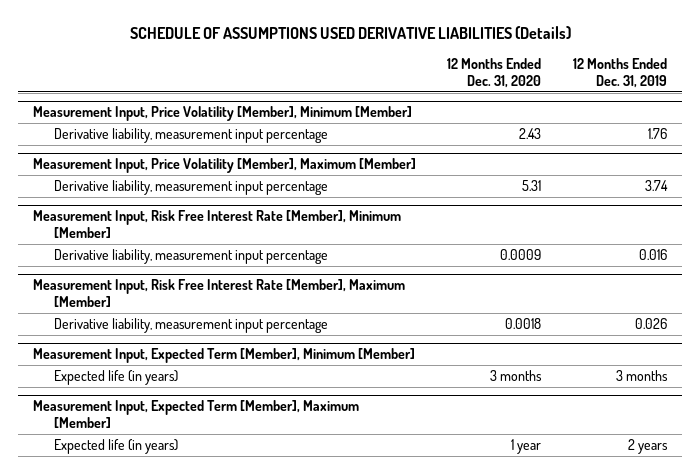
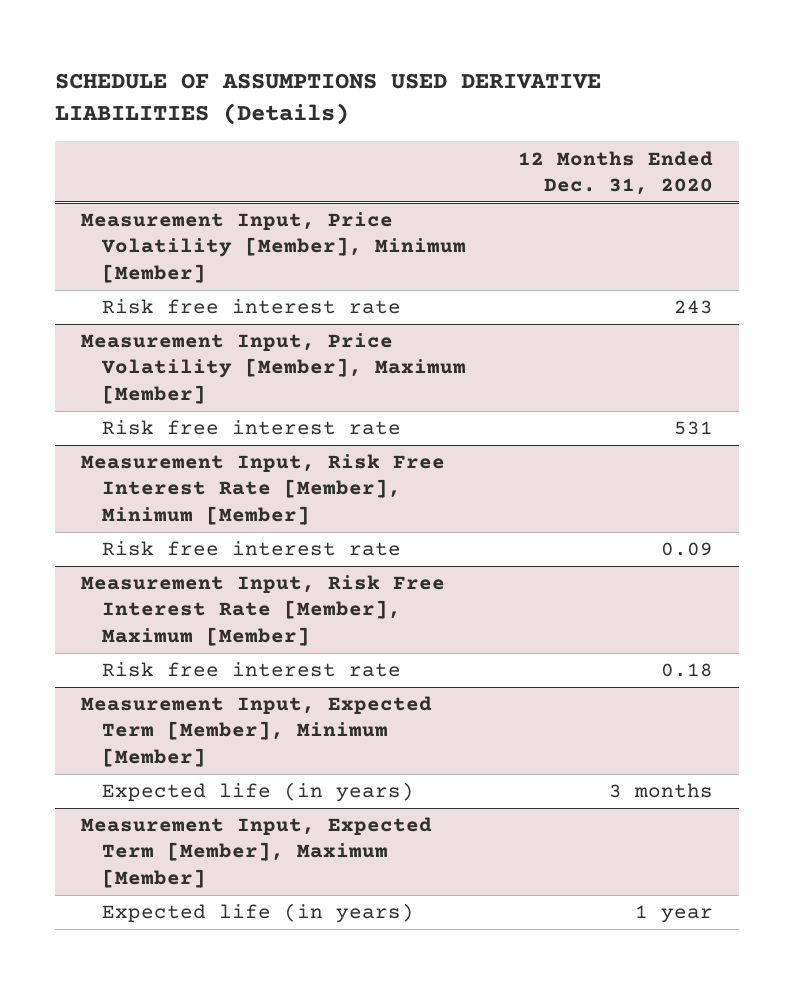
[572,58,667,89] 12 Months Ended Dec. 31, 2019 -> none
[53,127,328,143] Derivative liability, measurement input percentage -> none
none -> [102,299,402,315] Risk free interest rate
[53,179,328,195] Derivative liability, measurement input percentage -> none
none -> [102,420,402,436] Risk free interest rate
[53,248,328,264] Derivative liability, measurement input percentage -> none
none -> [102,541,402,557] Risk free interest rate
[53,317,328,333] Derivative liability, measurement input percentage -> none
none -> [102,662,402,678] Risk free interest rate

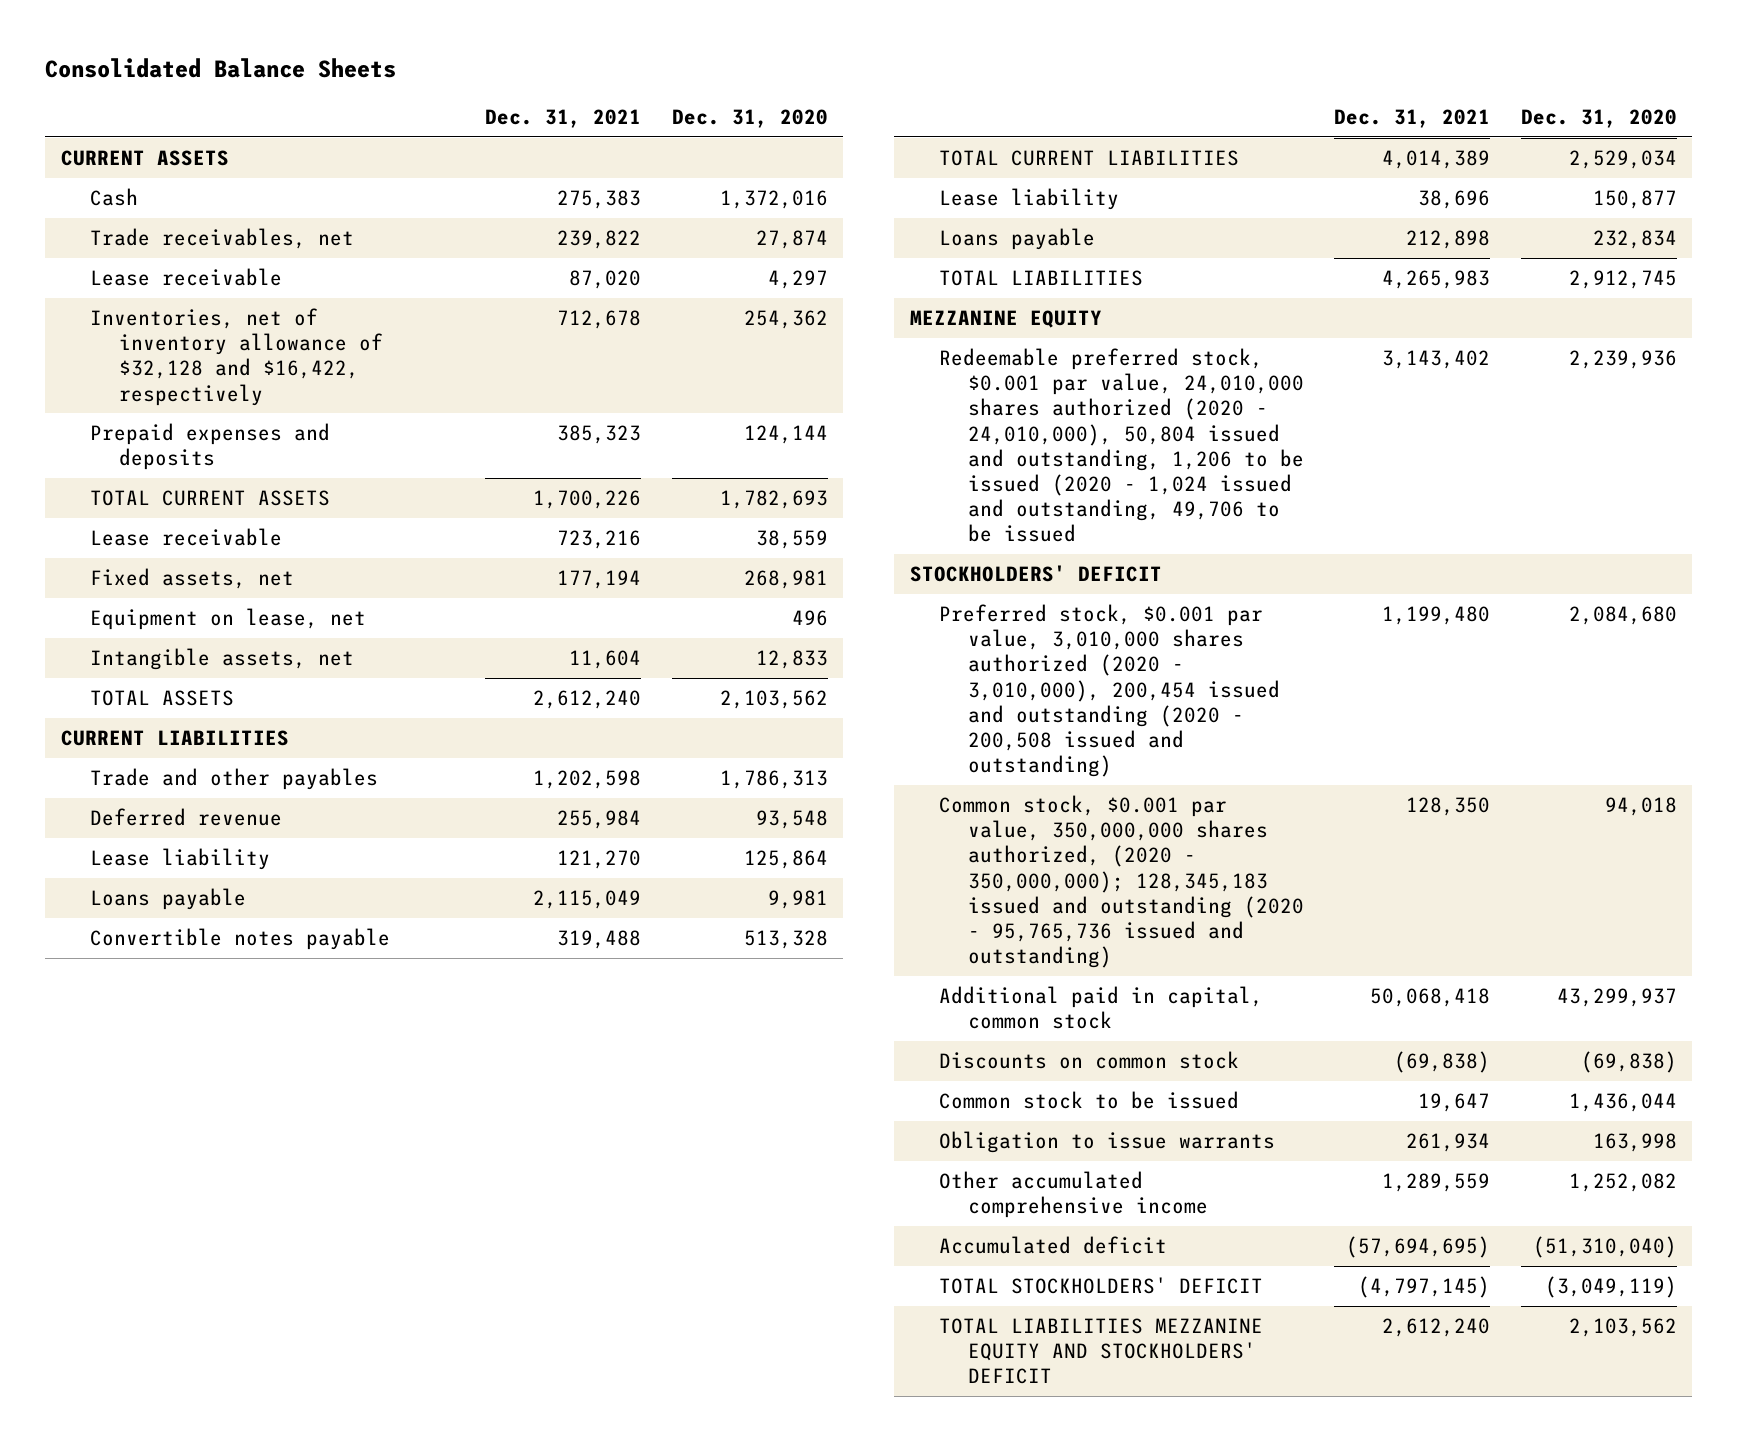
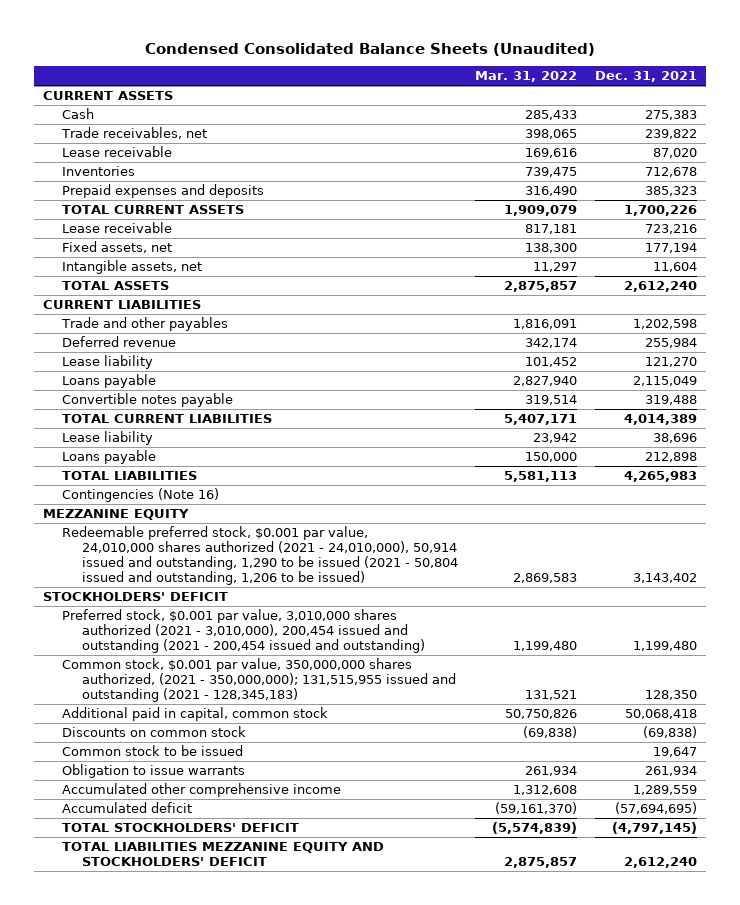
[45,57,397,78] Consolidated Balance Sheets -> [145,42,596,56] Condensed Consolidated Balance Sheets (Unaudited)
[672,109,829,129] Dec. 31, 2020 -> none
none -> [475,71,578,83] Mar. 31, 2022
[89,307,383,406] Inventories, net of inventory allowance of $32,128 and $16,422, respectively -> [62,166,136,177] Inventories
[89,607,366,630] Equipment on lease, net -> none
none -> [62,488,220,503] Contingencies (Note 16)
[938,347,1304,543] Redeemable preferred stock, $0.001 par value, 24,010,000 shares authorized (2020 - 24,010,000), 50,804 issued and outstanding, 1,206 to be issued (2020 - 1,024 issued and outstanding, 49,706 to be issued -> [62,526,458,585] Redeemable preferred stock, $0.001 par value, 24,010,000 shares authorized (2021 - 24,010,000), 50,914 issued and outstanding, 1,290 to be issued (2021 - 50,804 issued and outstanding, 1,206 to be issued)
[938,603,1280,778] Preferred stock, $0.001 par value, 3,010,000 shares authorized (2020 - 3,010,000), 200,454 issued and outstanding (2020 - 200,508 issued and outstanding) -> [62,609,425,653] Preferred stock, $0.001 par value, 3,010,000 shares authorized (2021 - 3,010,000), 200,454 issued and outstanding (2021 - 200,454 issued and outstanding)
[938,794,1304,969] Common stock, $0.001 par value, 350,000,000 shares authorized, (2020 - 350,000,000); 128,345,183 issued and outstanding (2020 - 95,765,736 issued and outstanding) -> [62,658,456,702] Common stock, $0.001 par value, 350,000,000 shares authorized, (2021 - 350,000,000); 131,515,955 issued and outstanding (2021 - 128,345,183)
[938,1170,1208,1219] Other accumulated comprehensive income -> [62,783,342,798] Accumulated other comprehensive income

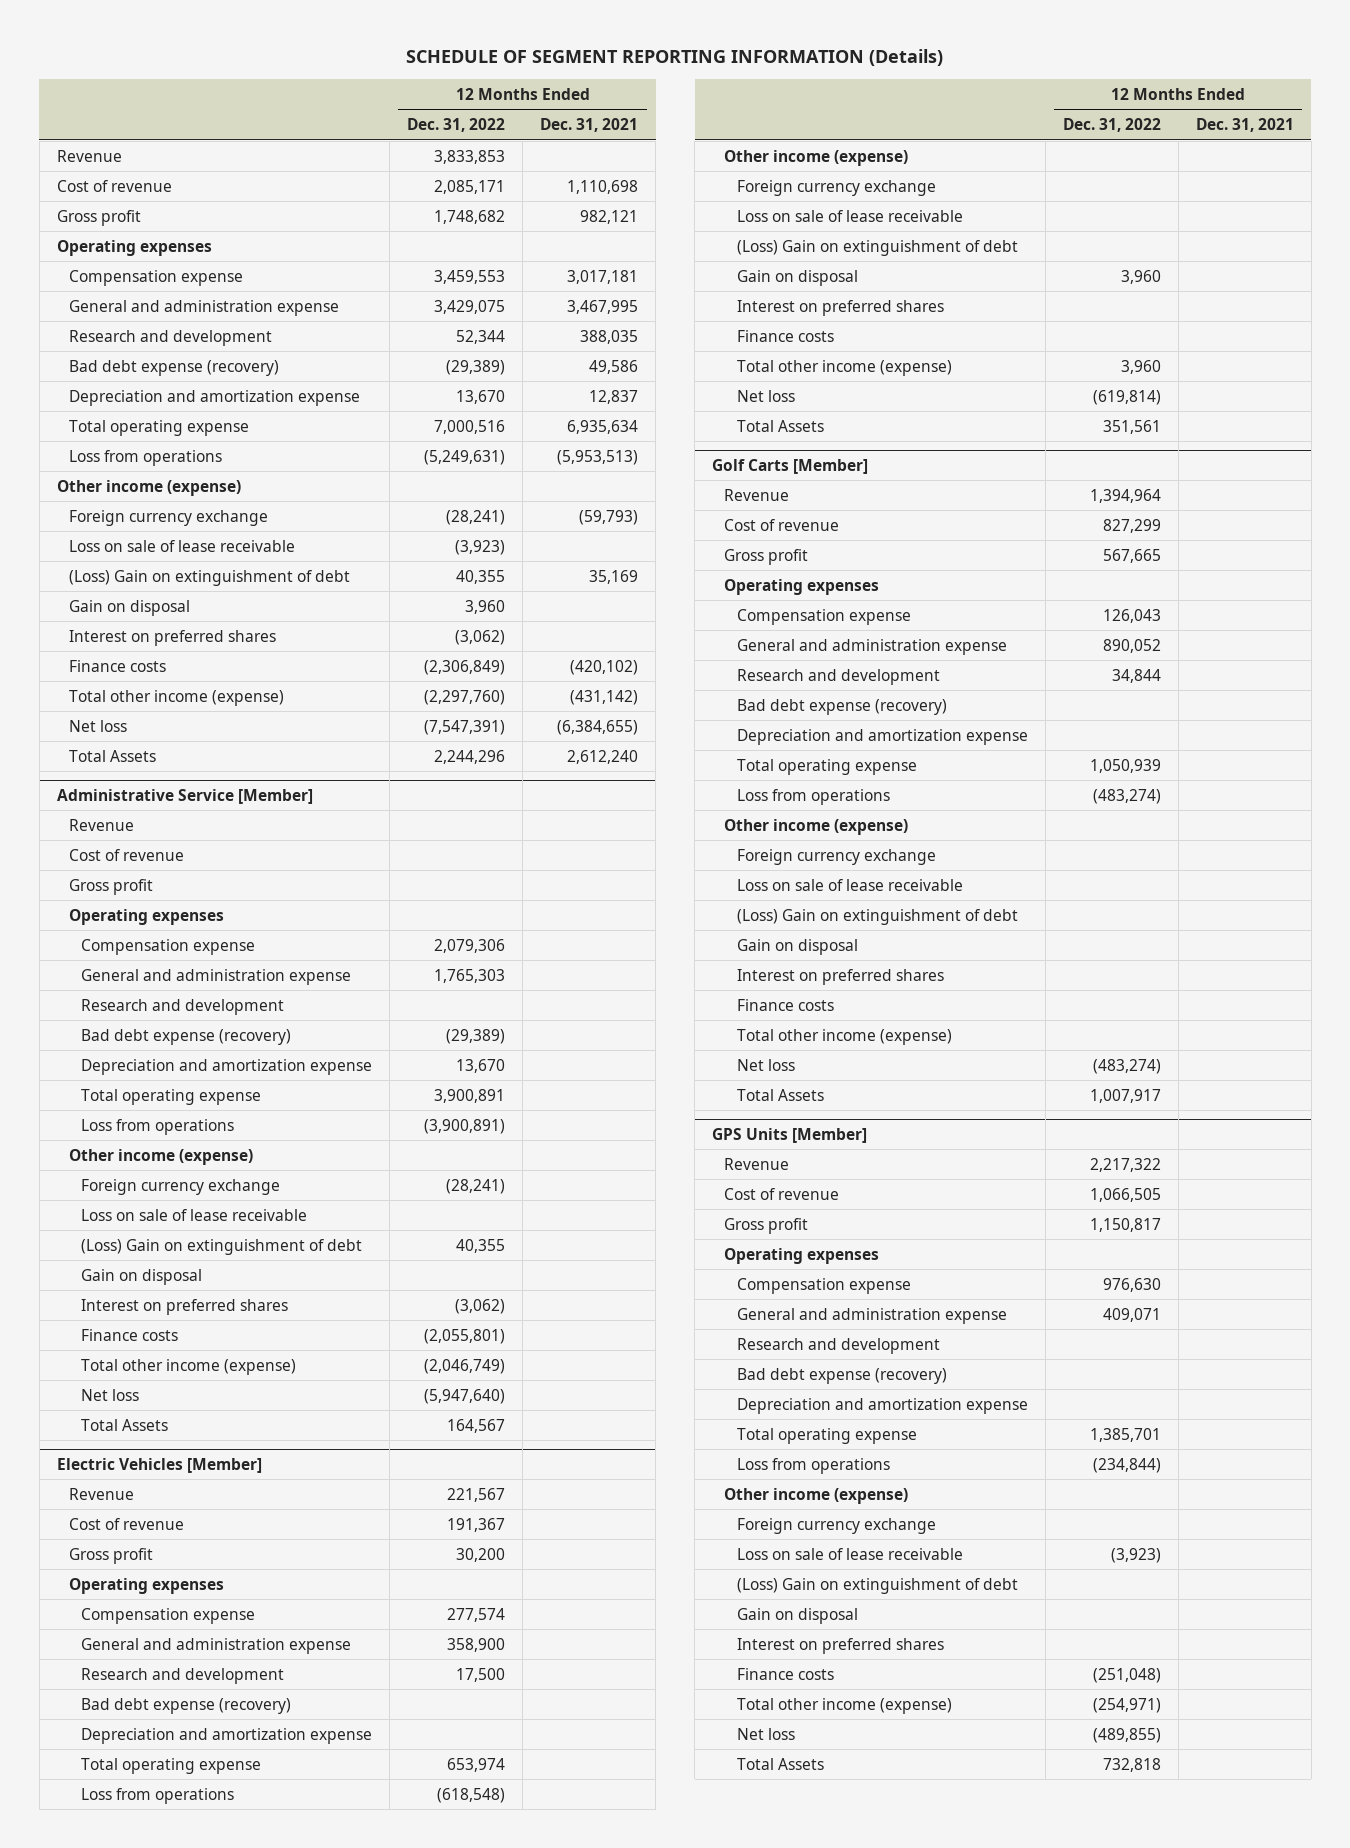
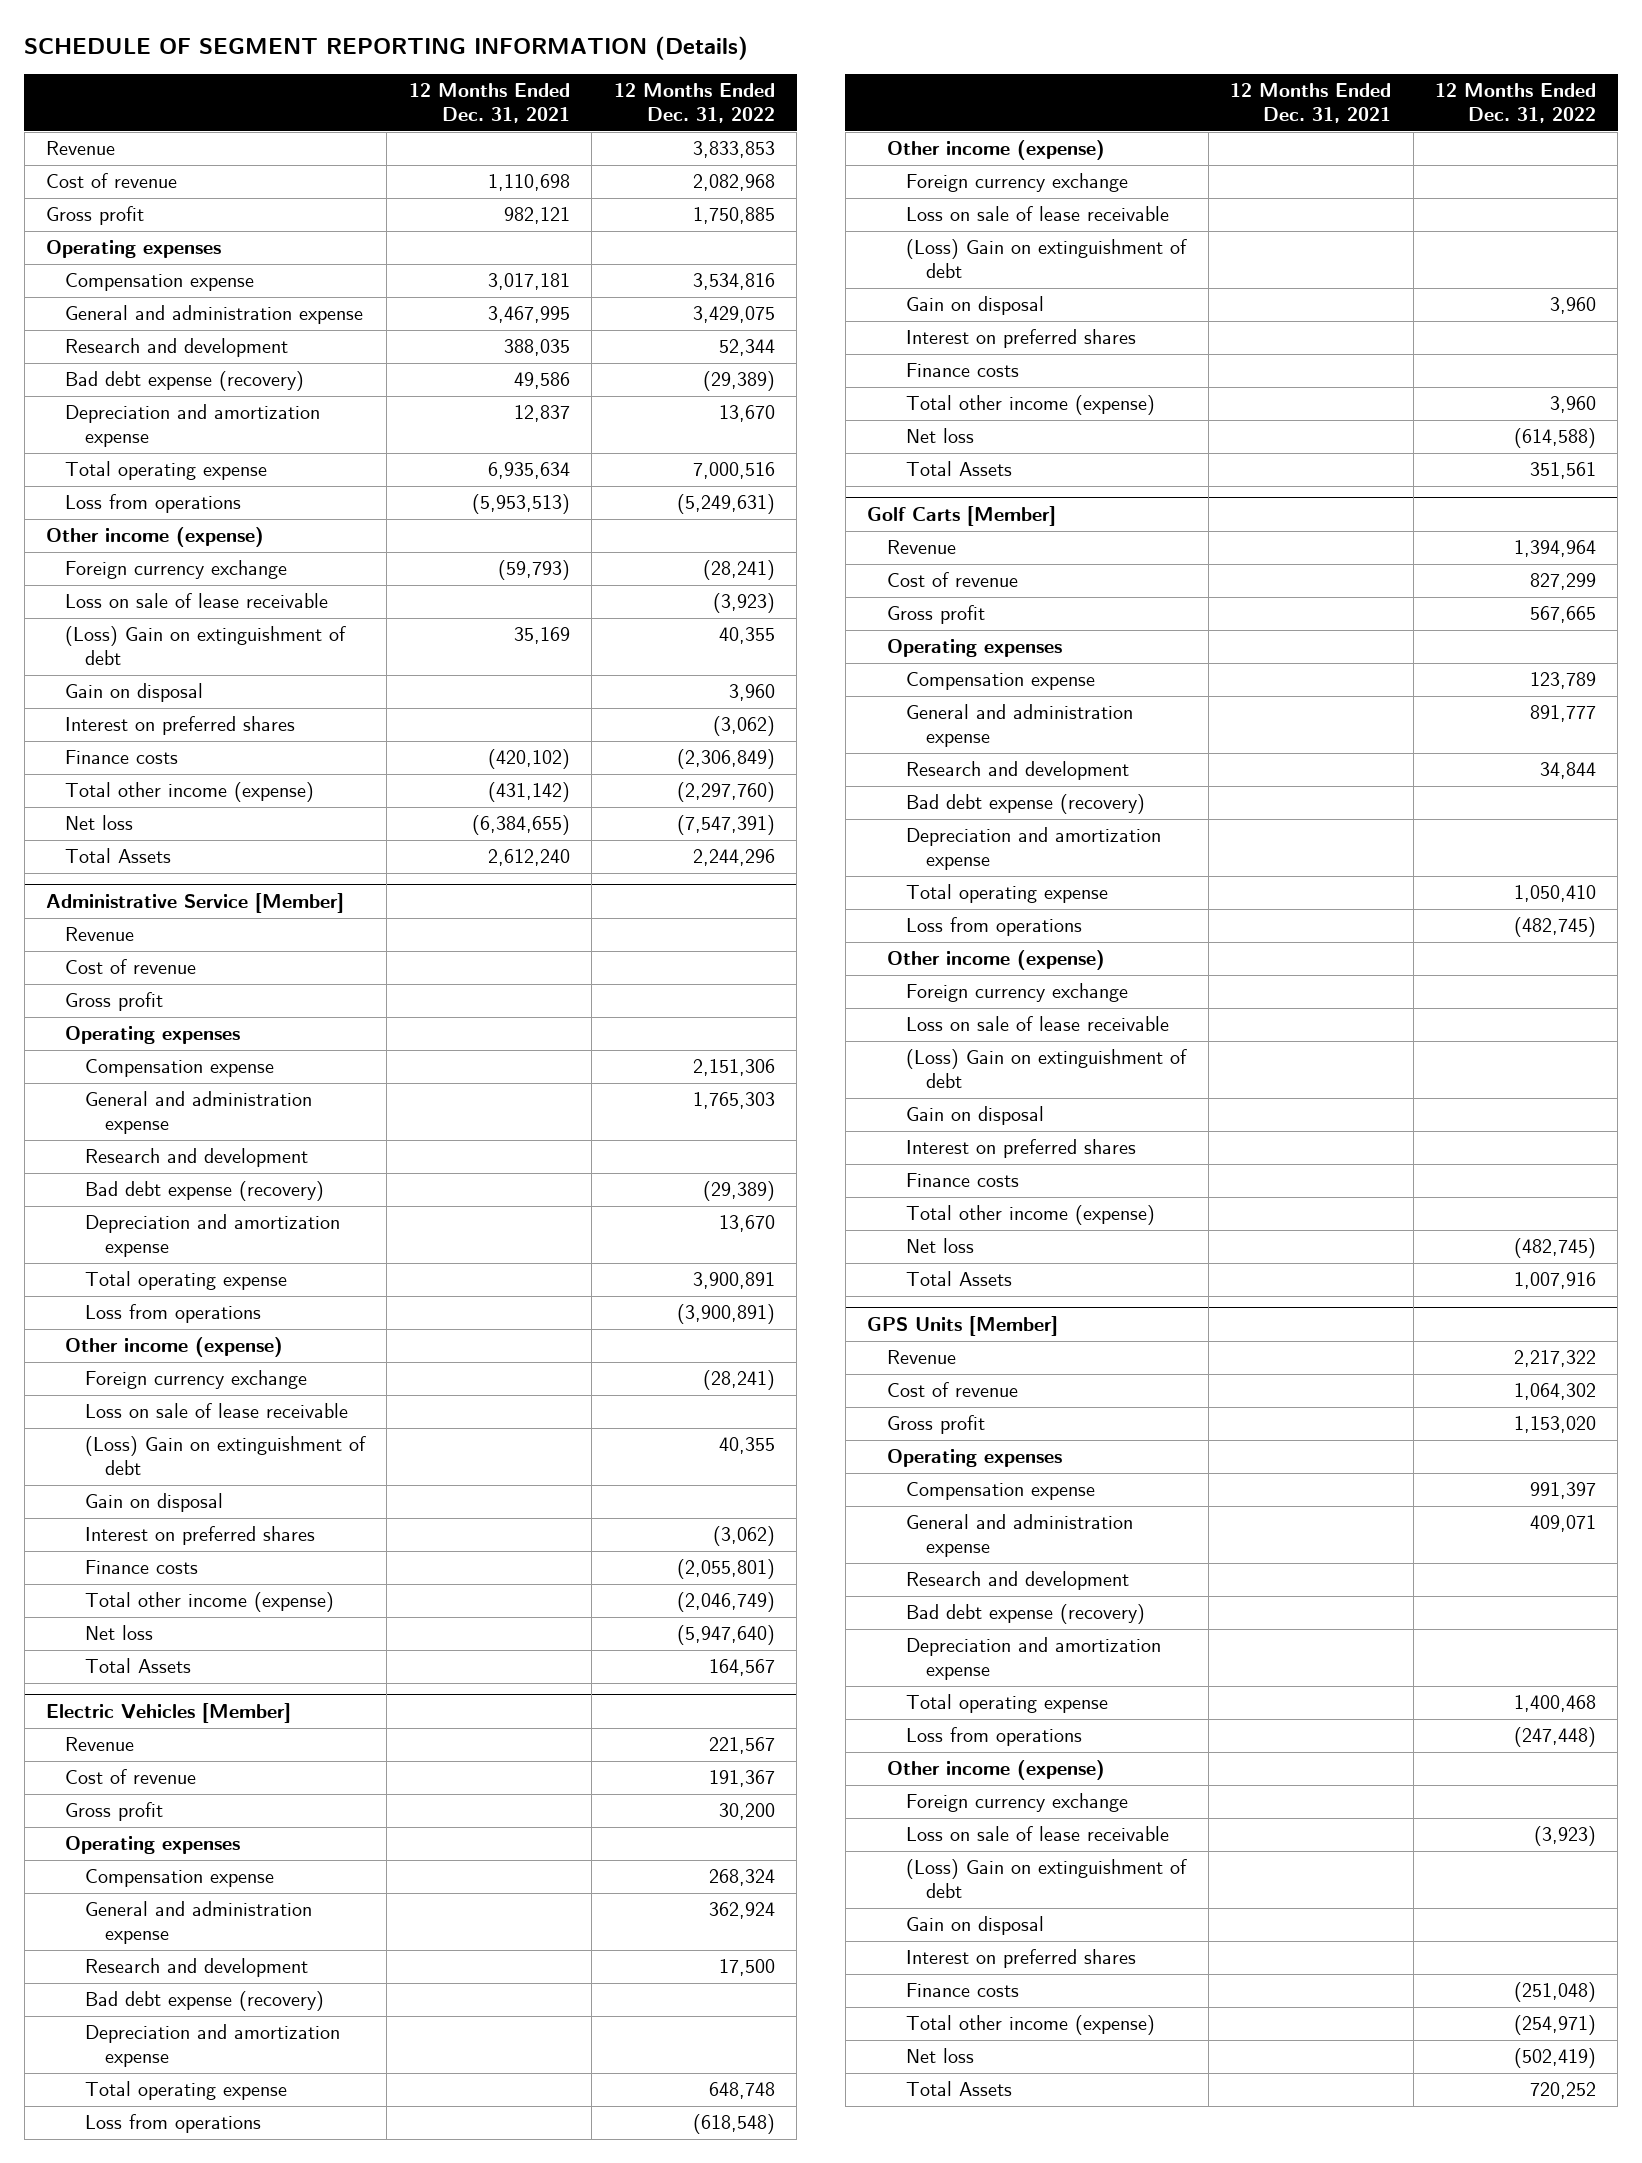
[434,179,506,194] 2,085,171 -> [692,174,775,192] 2,082,968
[434,209,506,224] 1,748,682 -> [692,207,775,225] 1,750,885
[434,269,506,284] 3,459,553 -> [692,273,775,291] 3,534,816
[434,938,506,953] 2,079,306 -> [692,1059,775,1077] 2,151,306
[447,1607,506,1622] 277,574 -> [708,1869,775,1887] 268,324
[447,1637,506,1652] 358,900 -> [708,1902,775,1920] 362,924
[447,1757,506,1772] 653,974 -> [708,2082,775,2100] 648,748
[1092,389,1161,405] (619,814) -> [1514,428,1597,449] (614,588)
[1102,608,1161,623] 126,043 -> [1530,672,1597,690] 123,789
[1102,638,1161,653] 890,052 -> [1530,705,1597,723] 891,777
[1089,758,1161,773] 1,050,939 -> [1514,885,1597,903] 1,050,410
[1092,788,1161,804] (483,274) -> [1514,917,1597,938] (482,745)
[1092,1058,1161,1074] (483,274) -> [1514,1238,1597,1259] (482,745)
[1089,1088,1161,1103] 1,007,917 -> [1514,1272,1597,1290] 1,007,916
[1089,1187,1161,1202] 1,066,505 -> [1514,1383,1597,1401] 1,064,302
[1089,1217,1161,1232] 1,150,817 -> [1514,1416,1597,1434] 1,153,020
[1102,1277,1161,1292] 976,630 -> [1530,1482,1597,1500] 991,397
[1089,1427,1161,1442] 1,385,701 -> [1514,1695,1597,1713] 1,400,468
[1092,1457,1161,1473] (234,844) -> [1514,1727,1597,1748] (247,448)
[1092,1727,1161,1743] (489,855) -> [1514,2048,1597,2069] (502,419)
[1102,1757,1161,1772] 732,818 -> [1530,2082,1597,2100] 720,252

